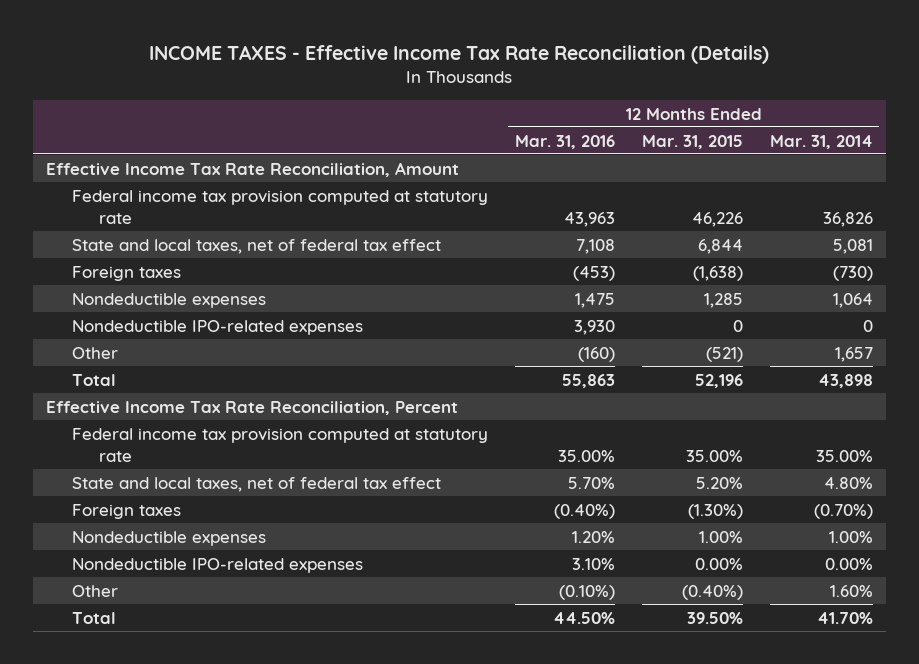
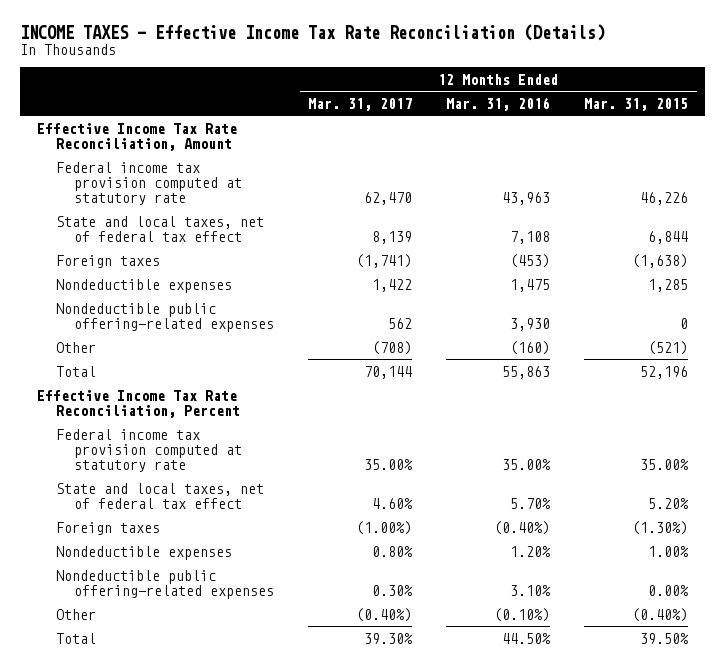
[769,134,873,149] Mar. 31, 2014 -> none
none -> [308,98,413,112] Mar. 31, 2017
[72,319,364,335] Nondeductible IPO-related expenses -> [55,302,275,332] Nondeductible public offering-related expenses
[72,557,364,573] Nondeductible IPO-related expenses -> [55,569,275,599] Nondeductible public offering-related expenses

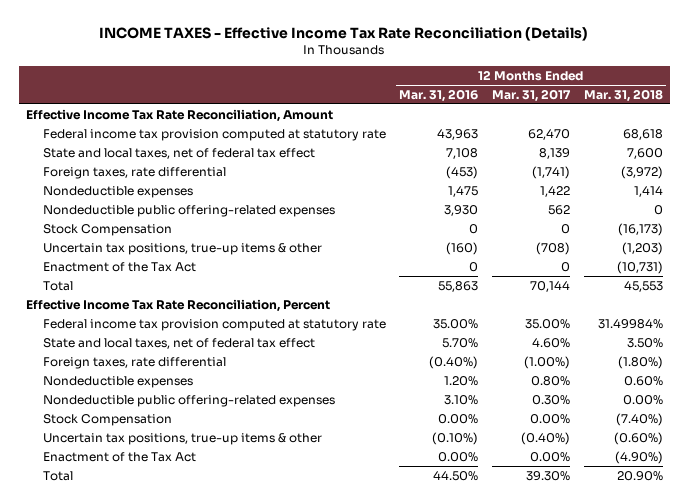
[584,98,689,112] Mar. 31, 2015 -> none
none -> [583,88,663,102] Mar. 31, 2018
[55,254,160,268] Foreign taxes -> [42,166,226,179] Foreign taxes, rate differential
none -> [42,223,172,236] Stock Compensation
[55,341,96,353] Other -> [42,242,322,255] Uncertain tax positions, true-up items & other
none -> [42,261,196,272] Enactment of the Tax Act
[55,521,160,535] Foreign taxes -> [42,356,226,369] Foreign taxes, rate differential
[55,608,96,620] Other -> none
none -> [42,413,172,426] Stock Compensation
none -> [42,432,322,445] Uncertain tax positions, true-up items & other
none -> [42,451,196,462] Enactment of the Tax Act

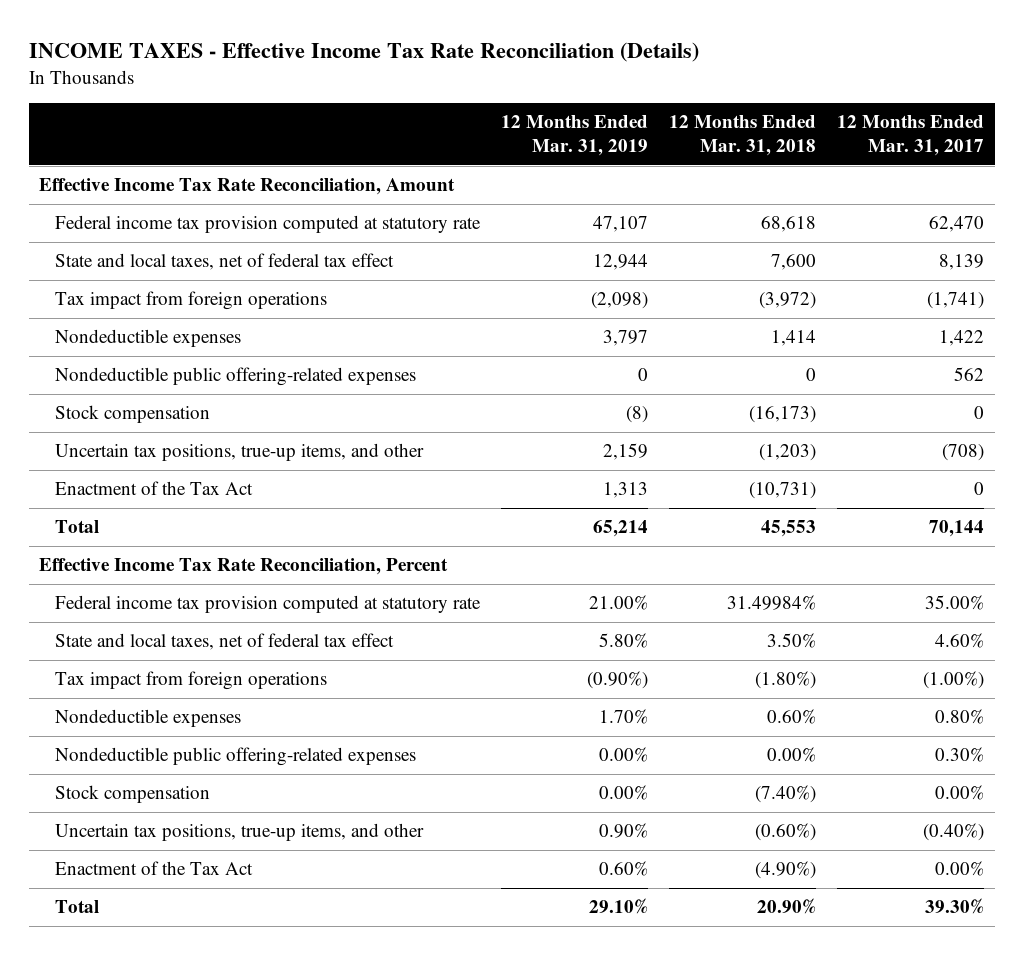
[399,88,479,102] Mar. 31, 2016 -> none
none -> [501,114,649,156] 12 Months Ended Mar. 31, 2019
[42,166,226,179] Foreign taxes, rate differential -> [55,291,328,311] Tax impact from foreign operations
[42,223,172,236] Stock Compensation -> [55,405,211,424] Stock compensation
[42,242,322,255] Uncertain tax positions, true-up items & other -> [55,443,425,462] Uncertain tax positions, true-up items, and other
[42,356,226,369] Foreign taxes, rate differential -> [55,671,328,691] Tax impact from foreign operations
[42,413,172,426] Stock Compensation -> [55,785,211,804] Stock compensation
[42,432,322,445] Uncertain tax positions, true-up items & other -> [55,823,425,842] Uncertain tax positions, true-up items, and other

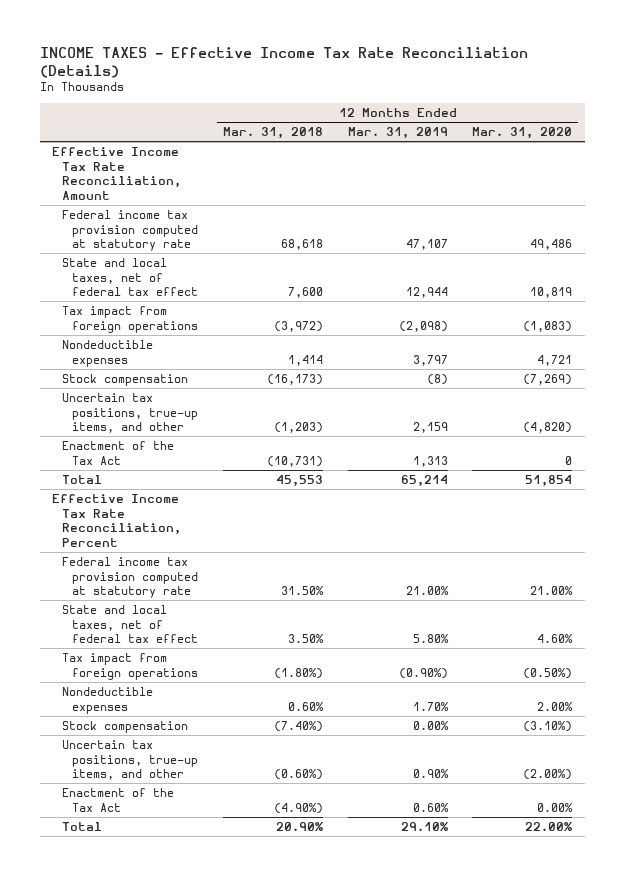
[837,114,985,156] 12 Months Ended Mar. 31, 2017 -> none
none -> [472,127,573,140] Mar. 31, 2020
[55,367,417,387] Nondeductible public offering-related expenses -> none
[727,595,817,611] 31.49984% -> [281,586,325,596] 31.50%
[55,747,417,767] Nondeductible public offering-related expenses -> none

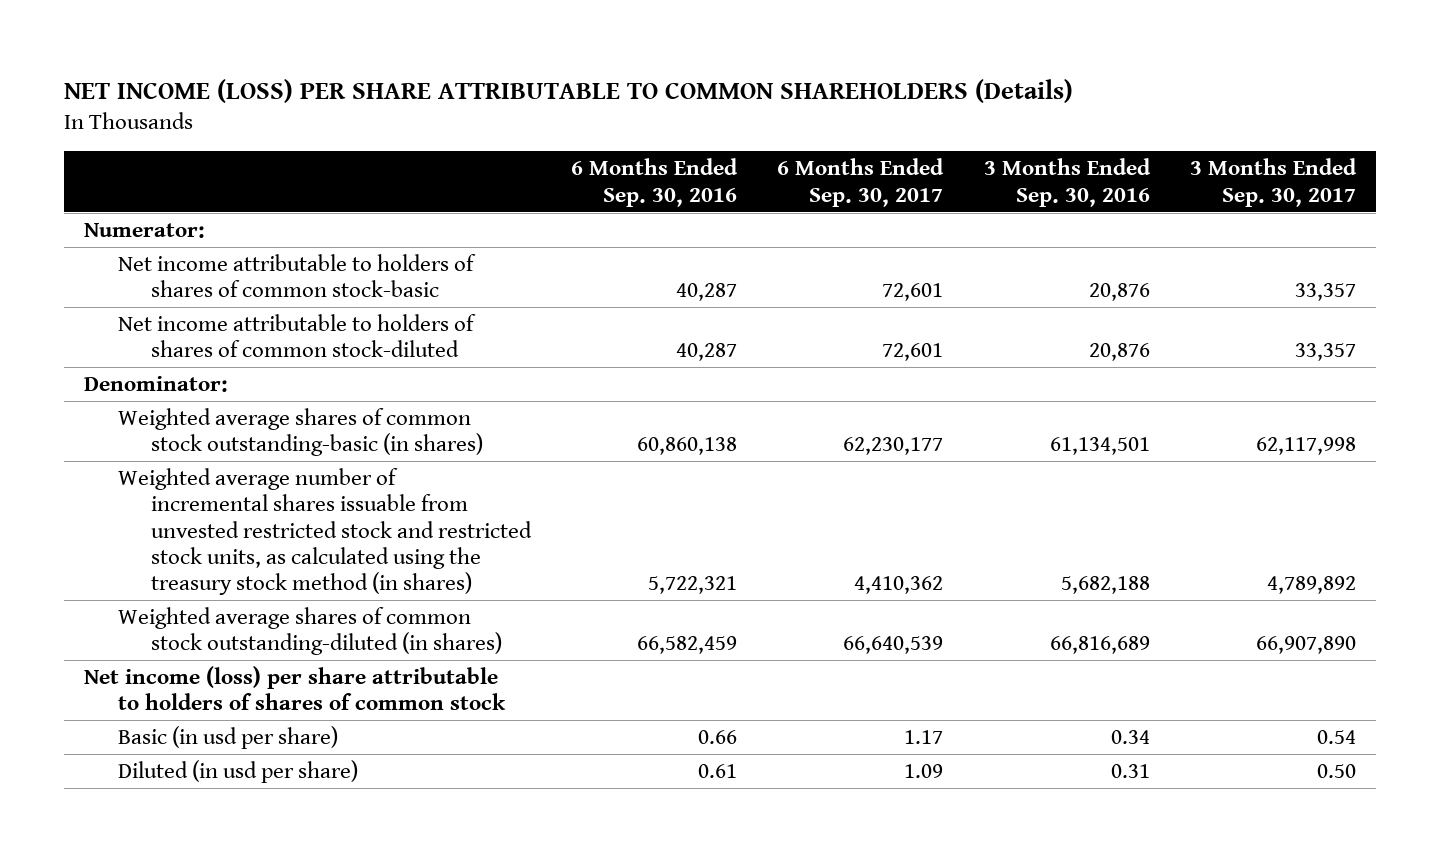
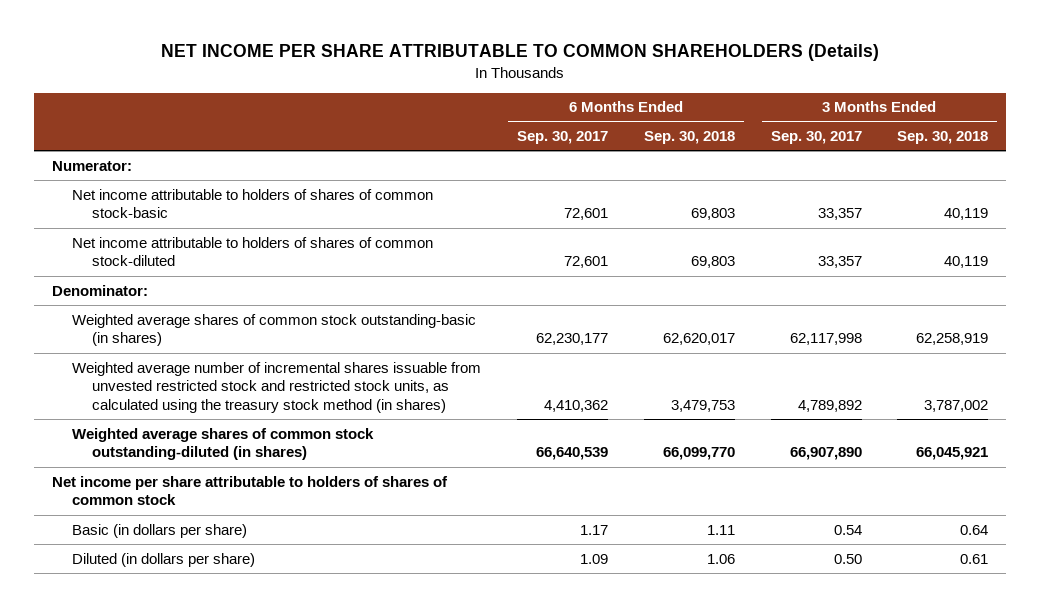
[63,78,1073,103] NET INCOME (LOSS) PER SHARE ATTRIBUTABLE TO COMMON SHAREHOLDERS (Details) -> [160,44,879,62] NET INCOME PER SHARE ATTRIBUTABLE TO COMMON SHAREHOLDERS (Details)
[571,158,739,207] 6 Months Ended Sep. 30, 2016 -> none
[983,158,1151,207] 3 Months Ended Sep. 30, 2016 -> none
none -> [643,130,735,144] Sep. 30, 2018
none -> [897,130,989,144] Sep. 30, 2018
[84,666,506,711] Net income (loss) per share attributable to holders of shares of common stock -> [51,475,448,506] Net income per share attributable to holders of shares of common stock
[117,726,338,750] Basic (in usd per share) -> [72,523,248,538] Basic (in dollars per share)
[117,760,358,784] Diluted (in usd per share) -> [72,552,256,567] Diluted (in dollars per share)

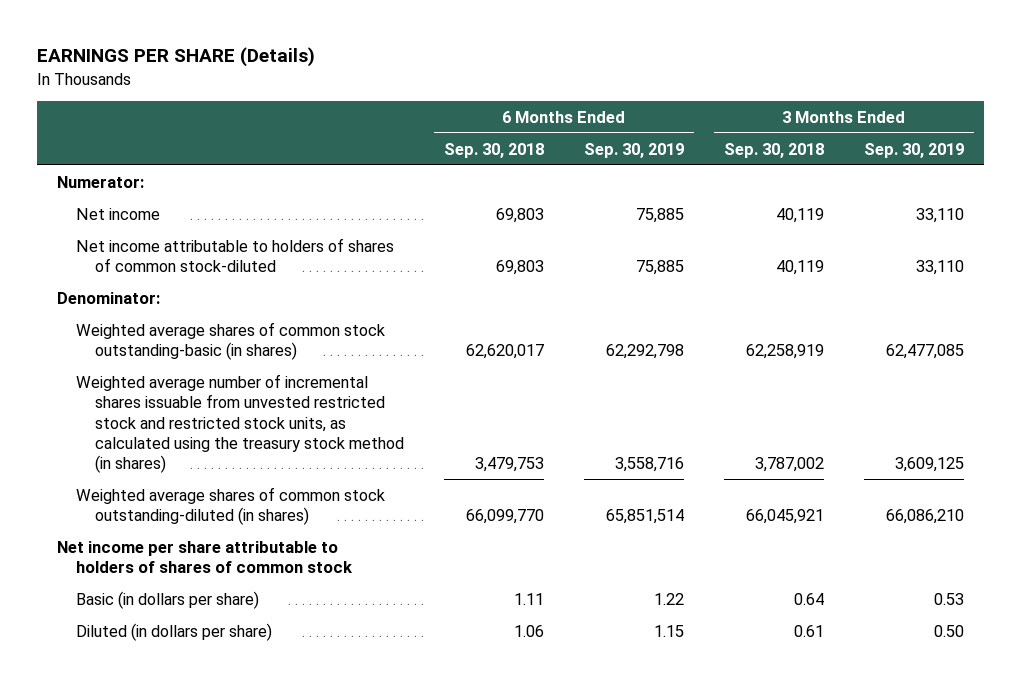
[160,44,879,62] NET INCOME PER SHARE ATTRIBUTABLE TO COMMON SHAREHOLDERS (Details) -> [36,47,315,68] EARNINGS PER SHARE (Details)
[516,130,608,144] Sep. 30, 2017 -> none
[770,130,862,144] Sep. 30, 2017 -> none
none -> [584,142,685,158] Sep. 30, 2019
none -> [864,142,965,158] Sep. 30, 2019
[72,188,434,219] Net income attributable to holders of shares of common stock-basic -> [75,207,160,220] Net income

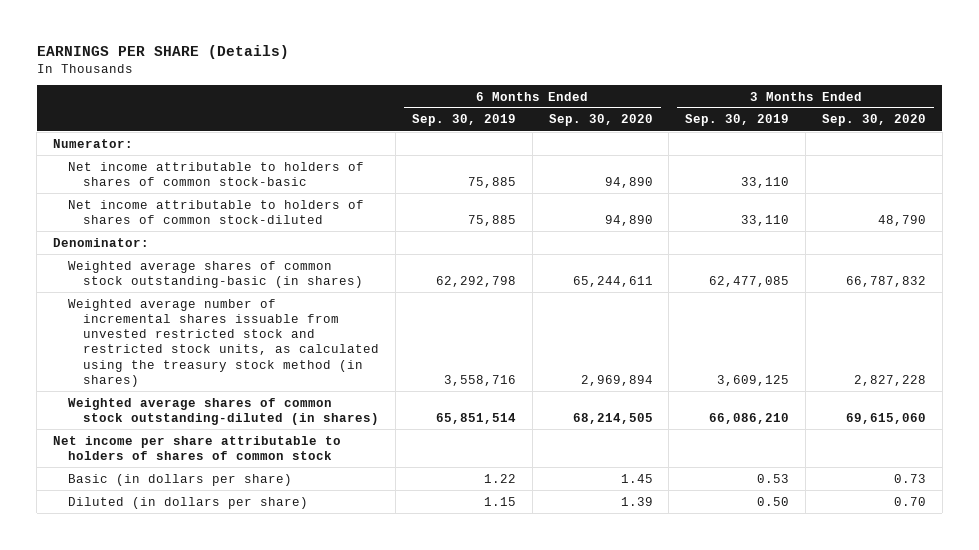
[443,142,544,158] Sep. 30, 2018 -> none
[724,142,825,158] Sep. 30, 2018 -> none
none -> [548,114,653,127] Sep. 30, 2020
none -> [821,114,926,127] Sep. 30, 2020
[75,207,160,220] Net income -> [68,161,365,186] Net income attributable to holders of shares of common stock-basic

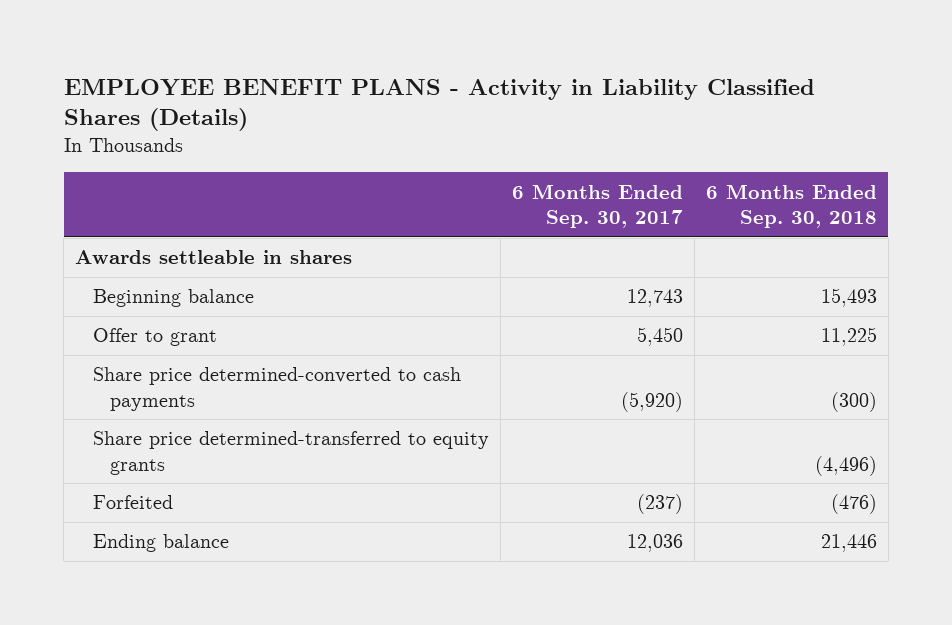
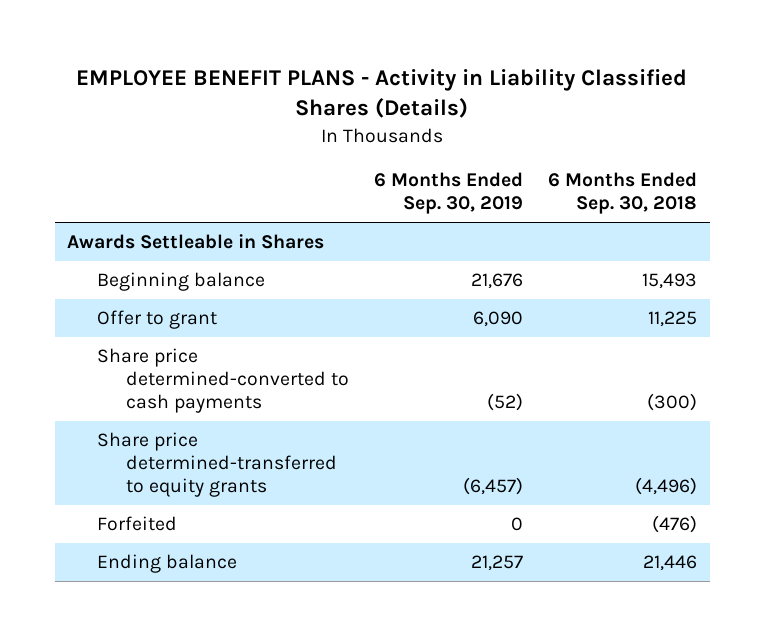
[511,183,683,229] 6 Months Ended Sep. 30, 2017 -> none
none -> [374,172,524,215] 6 Months Ended Sep. 30, 2019
[75,250,353,265] Awards settleable in shares -> [67,234,325,250] Awards Settleable in Shares

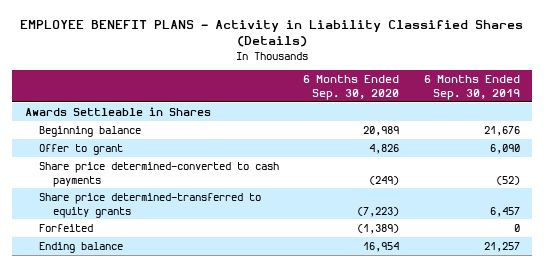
[548,172,698,215] 6 Months Ended Sep. 30, 2018 -> none
none -> [303,75,400,100] 6 Months Ended Sep. 30, 2020
[463,476,524,495] (6,457) -> [489,206,520,217] 6,457

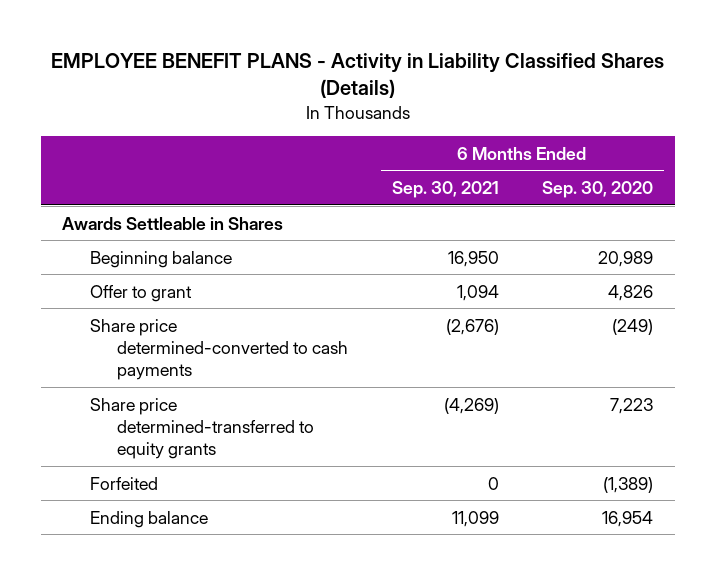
[423,75,520,100] 6 Months Ended Sep. 30, 2019 -> none
none -> [391,181,499,199] Sep. 30, 2021
[357,206,400,217] (7,223) -> [610,397,654,414] 7,223

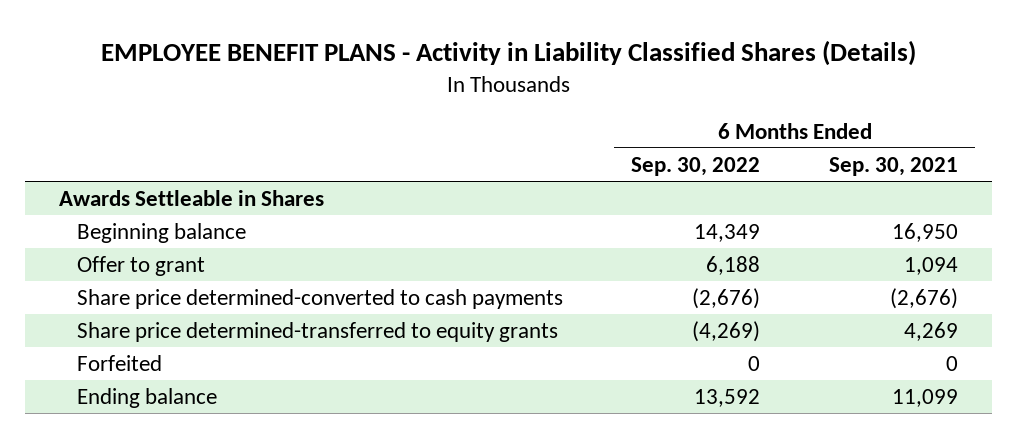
[542,181,654,199] Sep. 30, 2020 -> none
none -> [631,156,761,176] Sep. 30, 2022
[443,397,499,414] (4,269) -> [903,322,958,342] 4,269

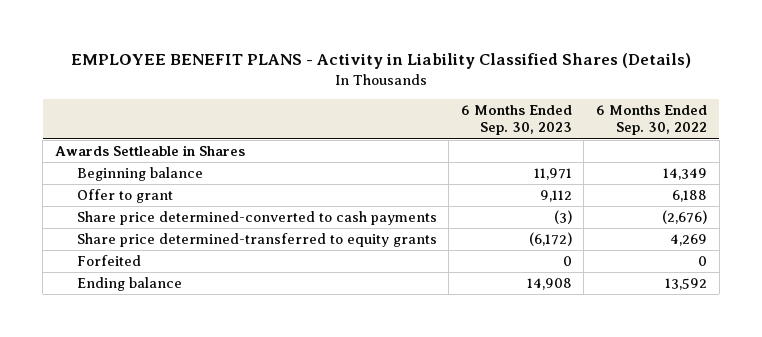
[828,156,958,176] Sep. 30, 2021 -> none
none -> [460,105,572,136] 6 Months Ended Sep. 30, 2023
[692,321,761,343] (4,269) -> [670,234,708,247] 4,269

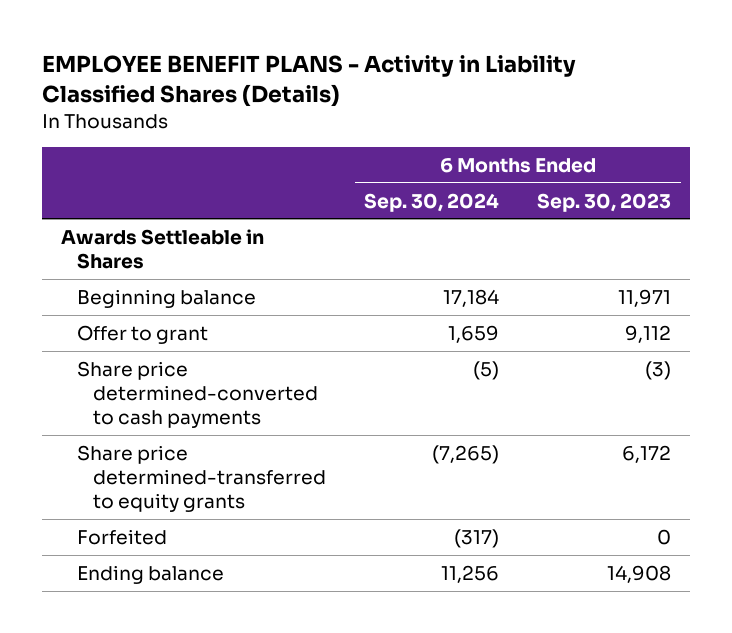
[596,105,708,136] 6 Months Ended Sep. 30, 2022 -> none
none -> [364,192,500,212] Sep. 30, 2024
[528,232,572,247] (6,172) -> [622,444,672,463] 6,172

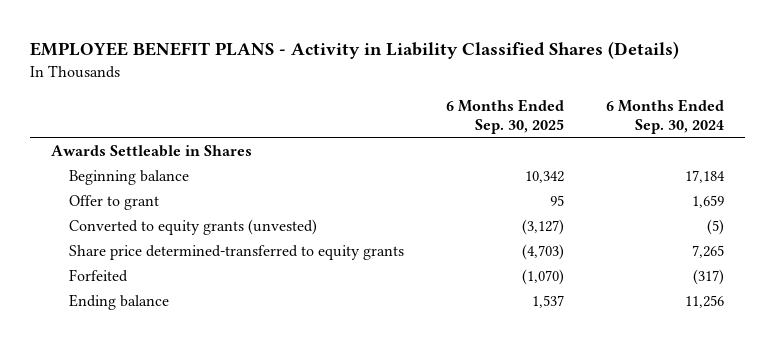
[537,192,672,212] Sep. 30, 2023 -> none
none -> [446,99,565,134] 6 Months Ended Sep. 30, 2025
[77,360,319,429] Share price determined-converted to cash payments -> [69,218,318,235] Converted to equity grants (unvested)
[432,444,500,464] (7,265) -> [691,244,724,258] 7,265

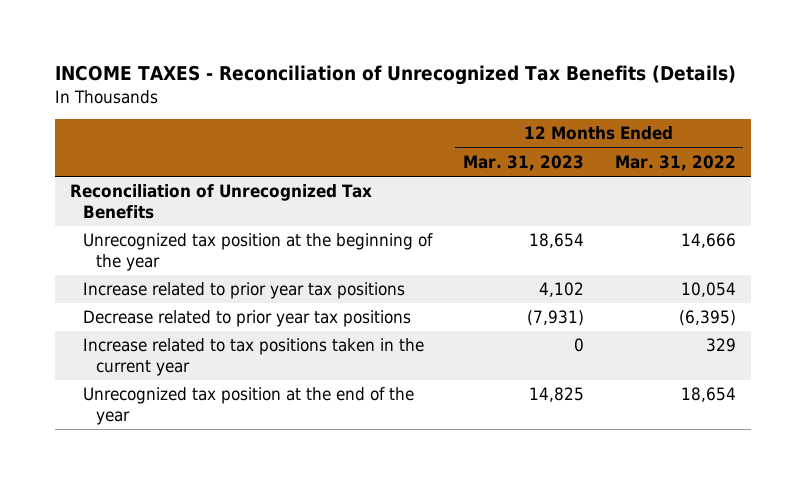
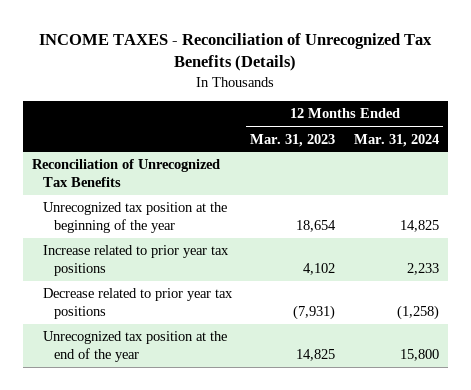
[614,154,736,171] Mar. 31, 2022 -> none
none -> [353,133,439,147] Mar. 31, 2024
[83,338,425,376] Increase related to tax positions taken in the current year -> none

